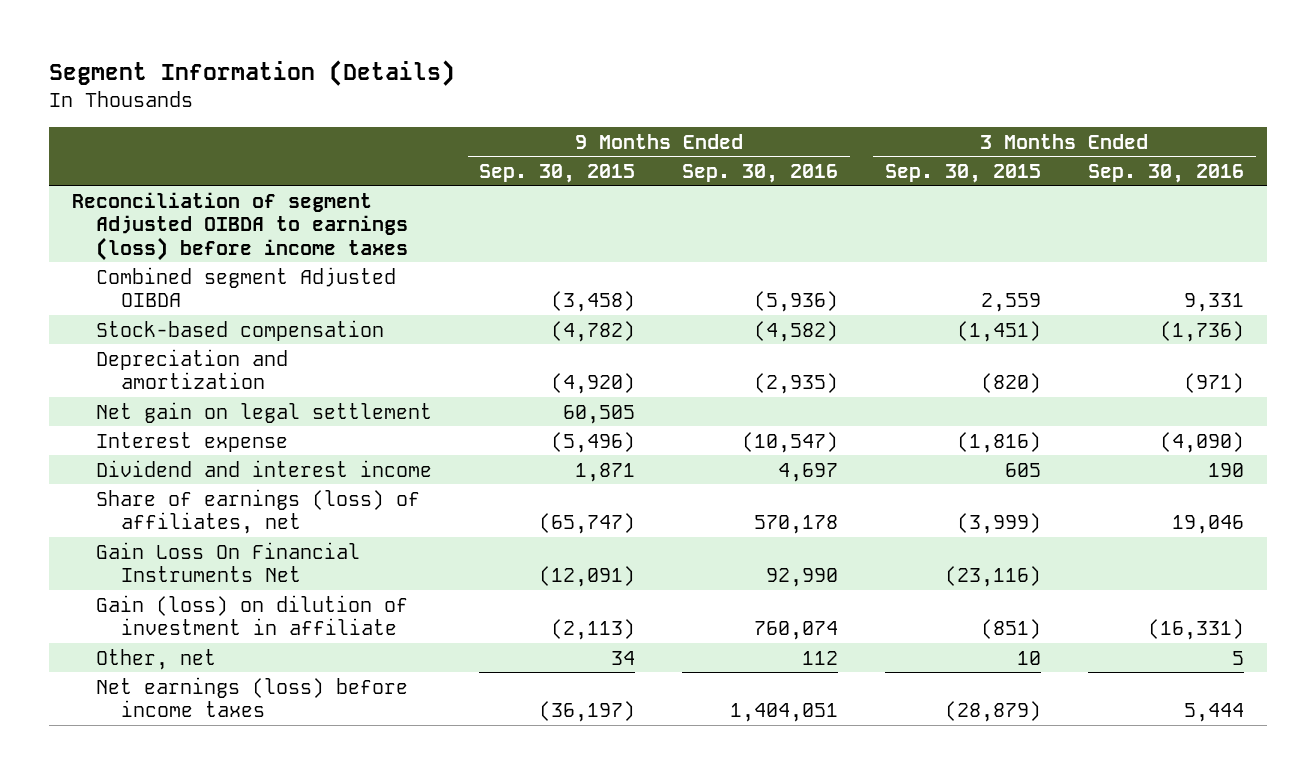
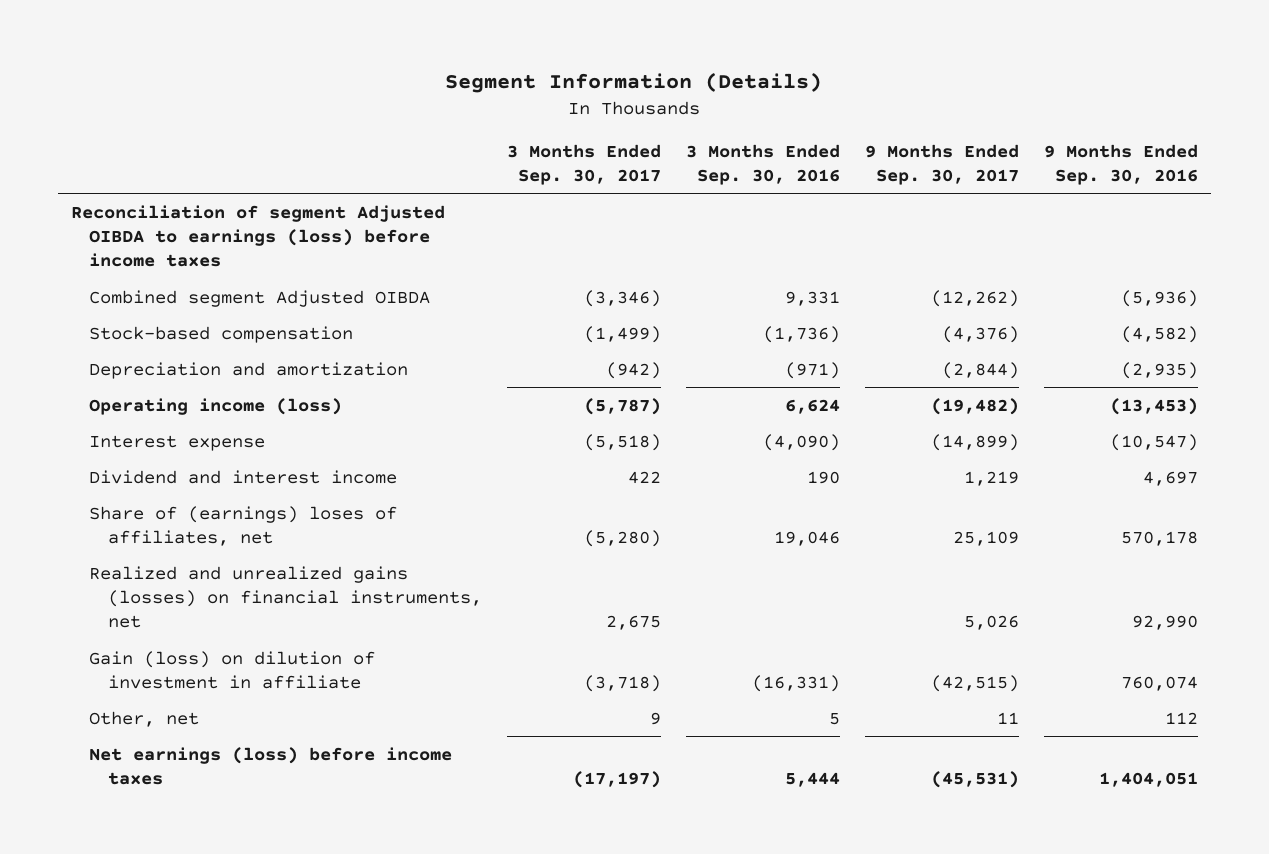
[479,163,636,183] Sep. 30, 2015 -> none
[884,163,1041,183] Sep. 30, 2015 -> none
none -> [507,143,662,186] 3 Months Ended Sep. 30, 2017
none -> [865,143,1020,186] 9 Months Ended Sep. 30, 2017
[96,401,433,423] Net gain on legal settlement -> none
none -> [89,397,343,415] Operating income (loss)
[96,488,421,535] Share of earnings (loss) of affiliates, net -> [89,505,398,546] Share of (earnings) loses of affiliates, net
[96,541,361,583] Gain Loss On Financial Instruments Net -> [89,565,483,629] Realized and unrealized gains (losses) on financial instruments, net

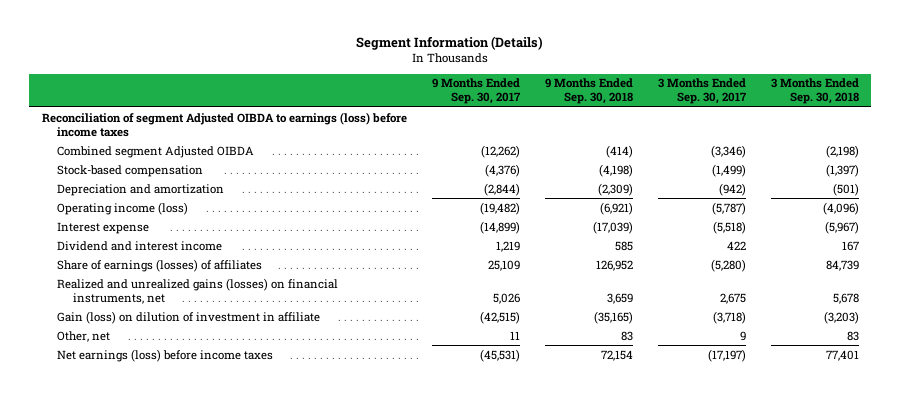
[686,143,841,186] 3 Months Ended Sep. 30, 2016 -> none
[1044,143,1199,186] 9 Months Ended Sep. 30, 2016 -> none
none -> [544,78,633,105] 9 Months Ended Sep. 30, 2018
none -> [770,78,859,105] 3 Months Ended Sep. 30, 2018
[89,505,398,546] Share of (earnings) loses of affiliates, net -> [57,258,263,272] Share of earnings (losses) of affiliates

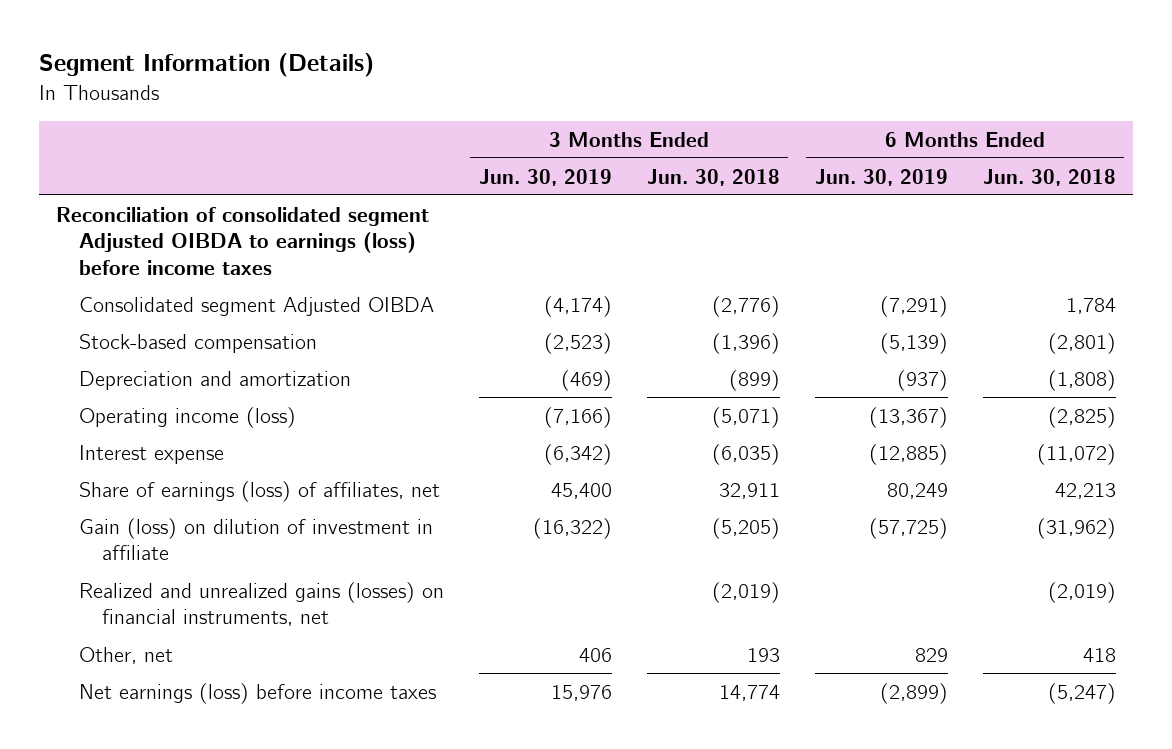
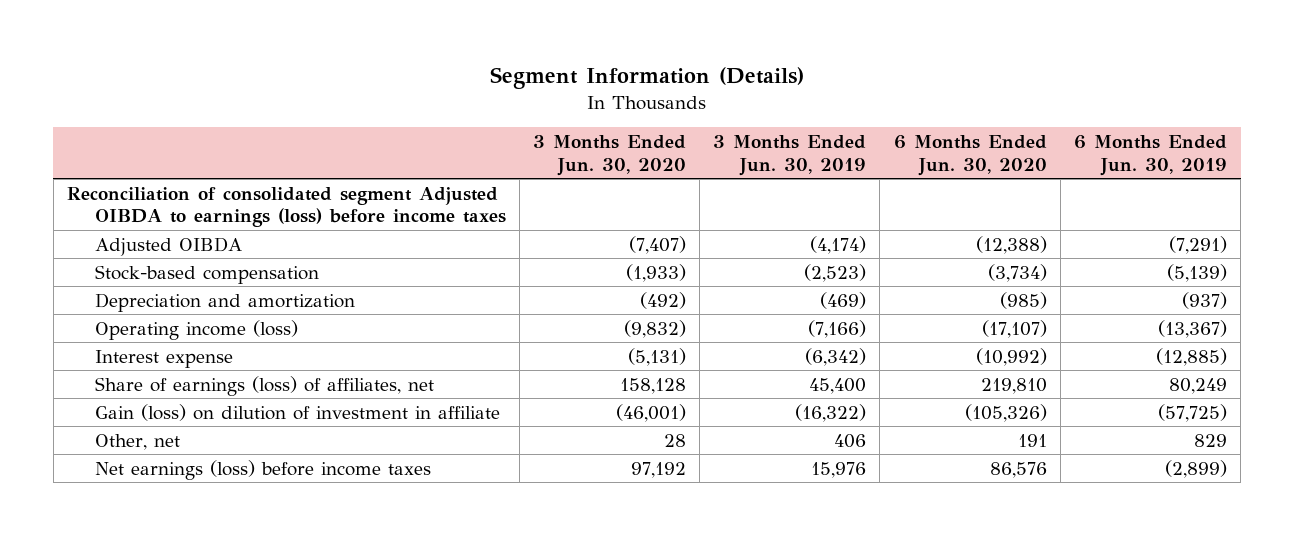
[646,168,780,186] Jun. 30, 2018 -> none
[982,168,1116,186] Jun. 30, 2018 -> none
none -> [532,135,686,176] 3 Months Ended Jun. 30, 2020
none -> [893,135,1047,176] 6 Months Ended Jun. 30, 2020
[79,296,435,316] Consolidated segment Adjusted OIBDA -> [94,236,242,256] Adjusted OIBDA
[79,581,445,627] Realized and unrealized gains (losses) on financial instruments, net -> none

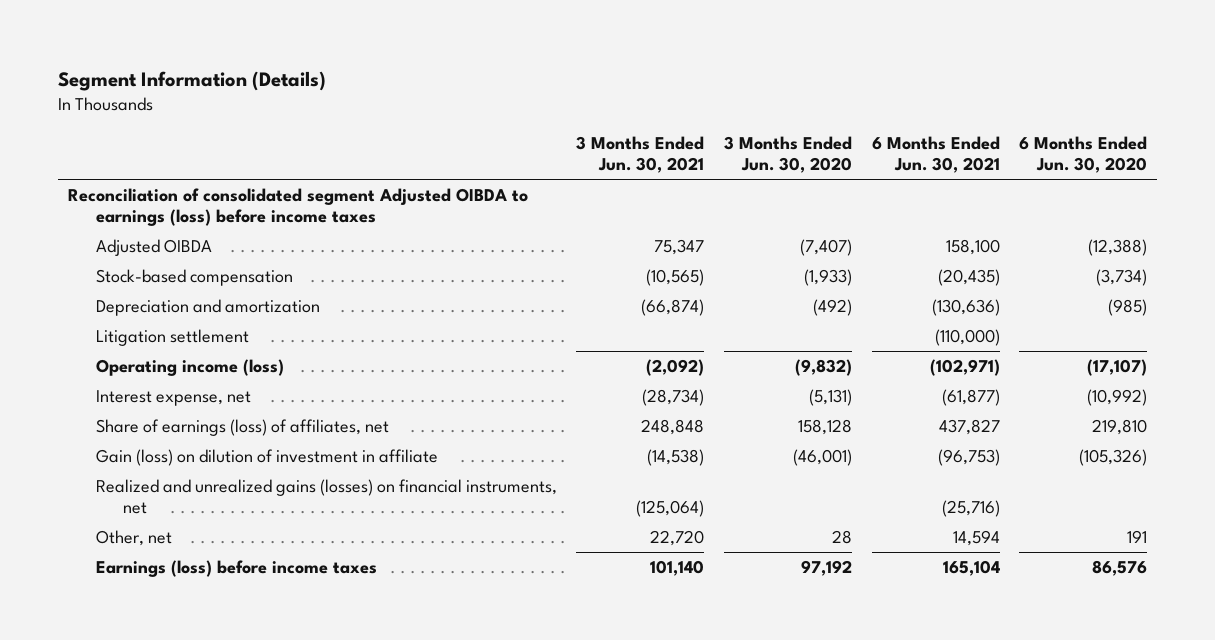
[713,135,867,176] 3 Months Ended Jun. 30, 2019 -> none
[1074,135,1228,176] 6 Months Ended Jun. 30, 2019 -> none
none -> [576,135,705,174] 3 Months Ended Jun. 30, 2021
none -> [871,135,1000,174] 6 Months Ended Jun. 30, 2021
none -> [95,328,249,346] Litigation settlement
[94,349,233,368] Interest expense -> [95,389,251,406] Interest expense, net
none -> [95,478,557,515] Realized and unrealized gains (losses) on financial instruments, net
[94,459,431,480] Net earnings (loss) before income taxes -> [95,559,377,577] Earnings (loss) before income taxes

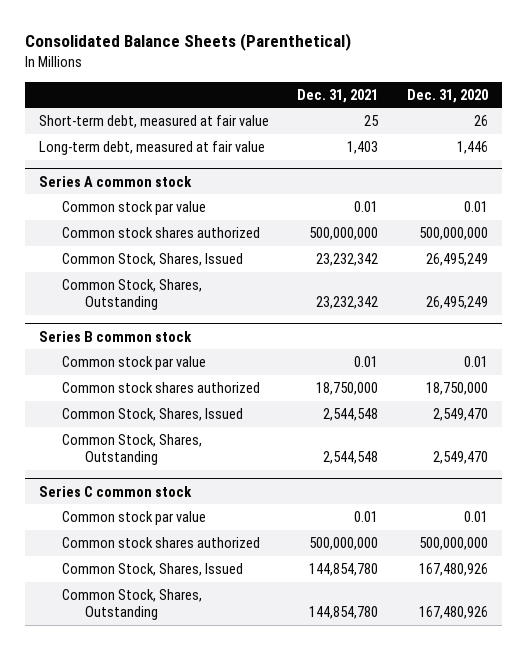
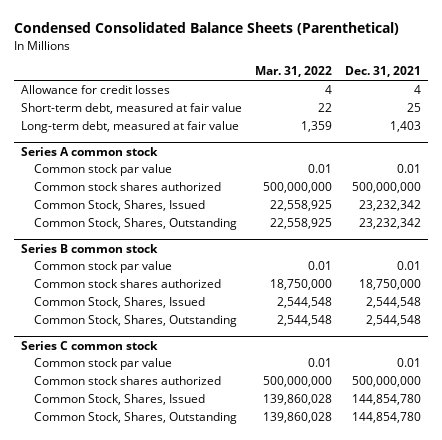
[24,33,351,52] Consolidated Balance Sheets (Parenthetical) -> [14,22,400,36] Condensed Consolidated Balance Sheets (Parenthetical)
[407,88,489,103] Dec. 31, 2020 -> none
none -> [254,66,332,78] Mar. 31, 2022
none -> [20,85,170,95] Allowance for credit losses

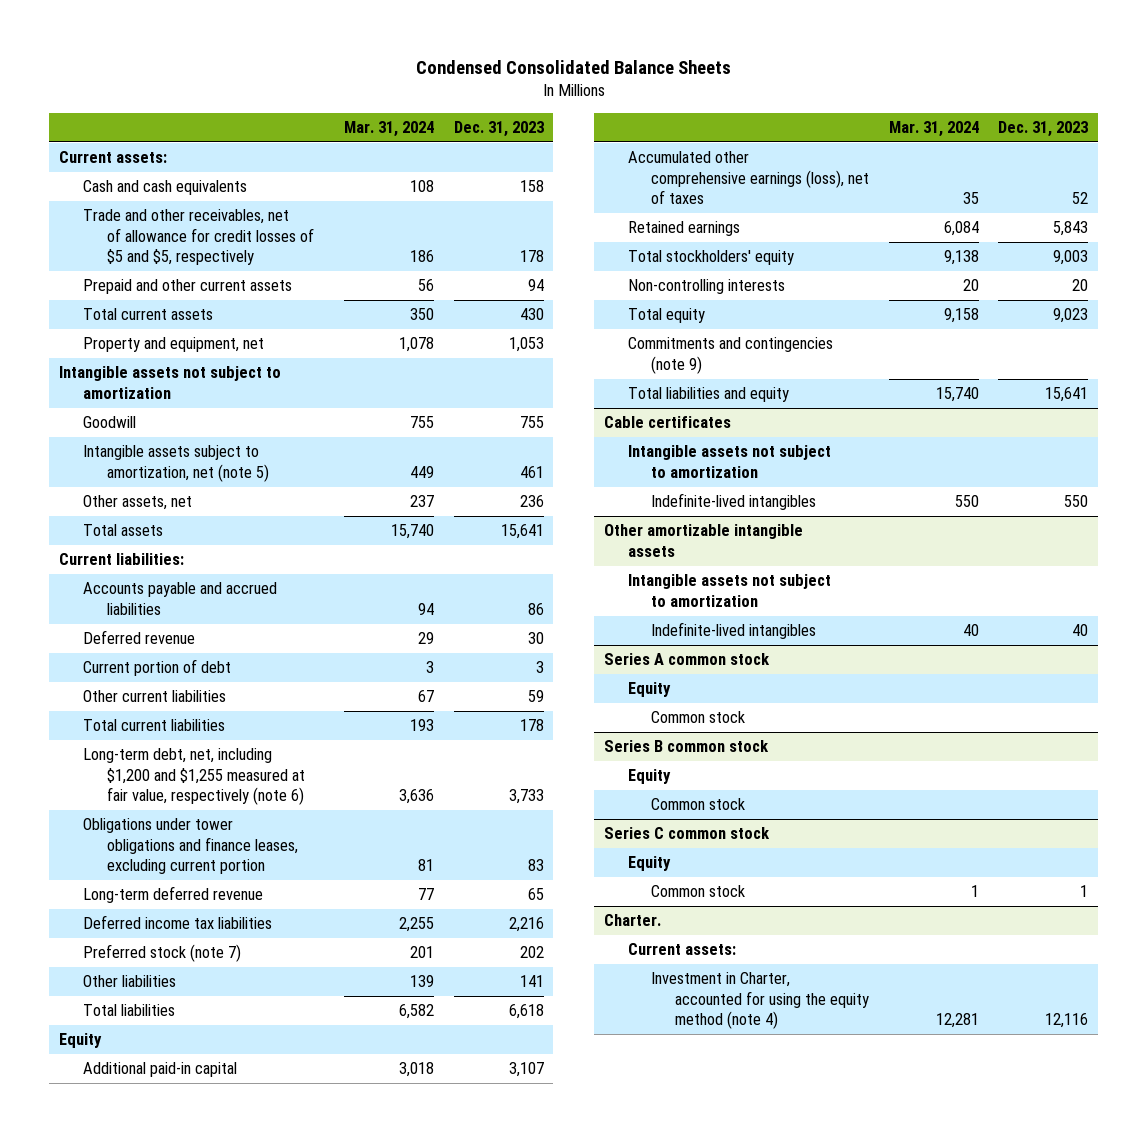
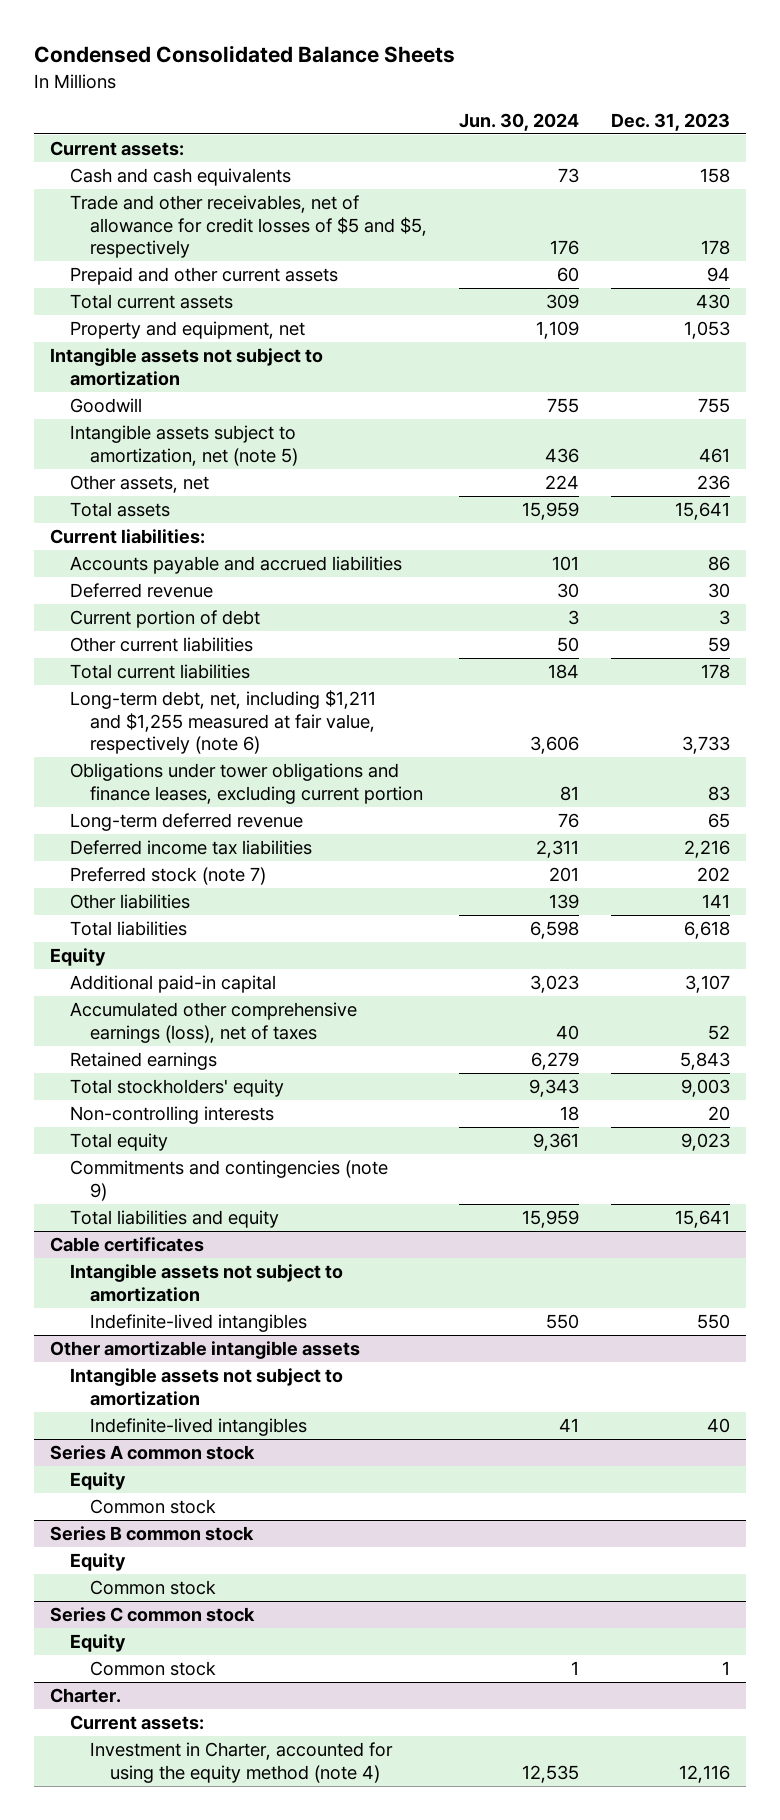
[344,121,435,138] Mar. 31, 2024 -> none
none -> [459,112,580,131] Jun. 30, 2024
[82,748,305,806] Long-term debt, net, including $1,200 and $1,255 measured at fair value, respectively (note 6) -> [69,690,376,754] Long-term debt, net, including $1,211 and $1,255 measured at fair value, respectively (note 6)

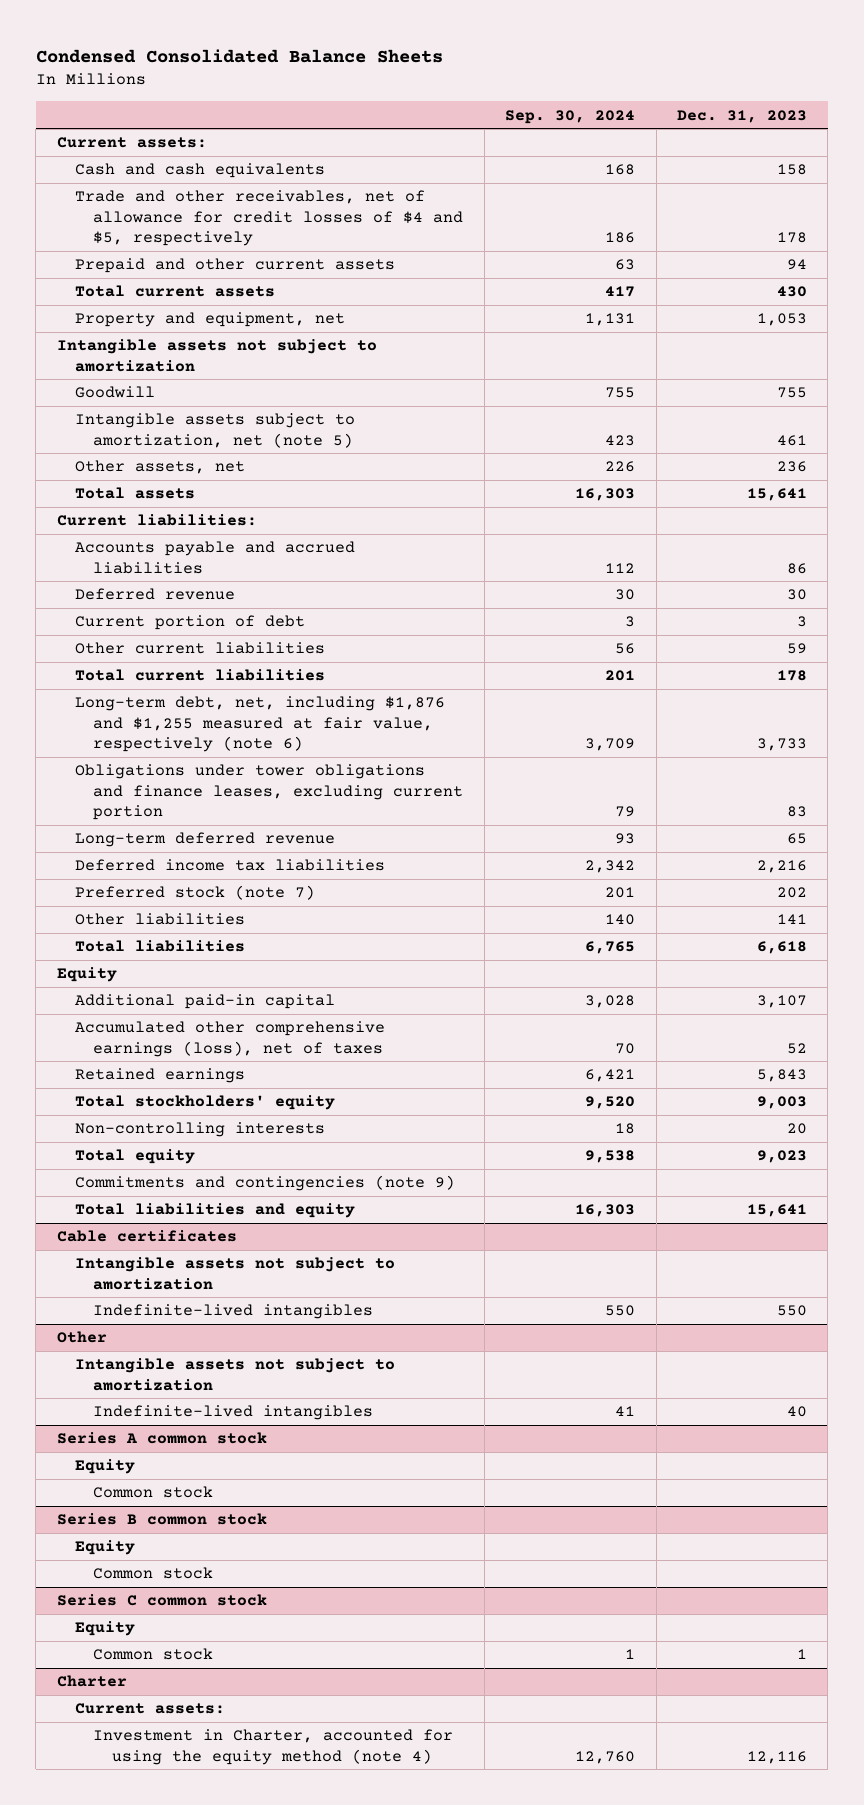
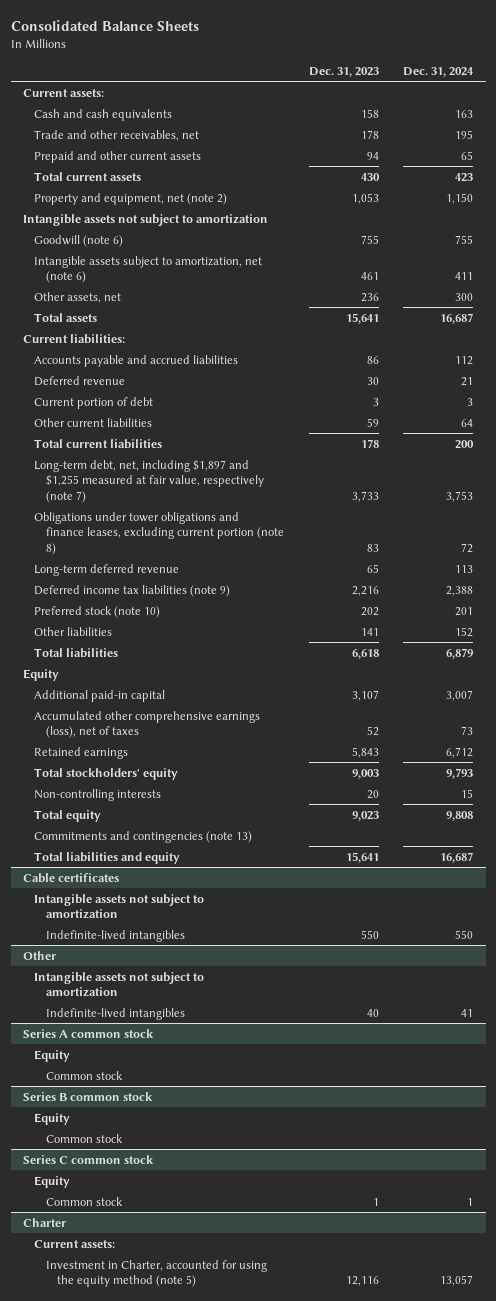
[35,48,443,63] Condensed Consolidated Balance Sheets -> [10,19,199,31] Consolidated Balance Sheets
[505,109,636,124] Sep. 30, 2024 -> none
none -> [403,66,475,77] Dec. 31, 2024
[75,190,464,246] Trade and other receivables, net of allowance for credit losses of $4 and $5, respectively -> [34,129,200,141] Trade and other receivables, net
[75,312,346,328] Property and equipment, net -> [34,192,228,205] Property and equipment, net (note 2)
[75,386,156,399] Goodwill -> [34,234,124,247] Goodwill (note 6)
[75,413,356,448] Intangible assets subject to amortization, net (note 5) -> [34,255,263,284] Intangible assets subject to amortization, net (note 6)
[75,696,446,752] Long-term debt, net, including $1,876 and $1,255 measured at fair value, respectively (note 6) -> [34,459,264,503] Long-term debt, net, including $1,897 and $1,255 measured at fair value, respectively (note 7)
[75,764,464,820] Obligations under tower obligations and finance leases, excluding current portion -> [34,511,284,555] Obligations under tower obligations and finance leases, excluding current portion (note 8)
[75,859,386,872] Deferred income tax liabilities -> [34,584,231,597] Deferred income tax liabilities (note 9)
[75,885,316,901] Preferred stock (note 7) -> [34,605,161,618] Preferred stock (note 10)
[75,1175,456,1192] Commitments and contingencies (note 9) -> [34,830,253,843] Commitments and contingencies (note 13)
[93,1729,454,1765] Investment in Charter, accounted for using the equity method (note 4) -> [45,1259,267,1288] Investment in Charter, accounted for using the equity method (note 5)

